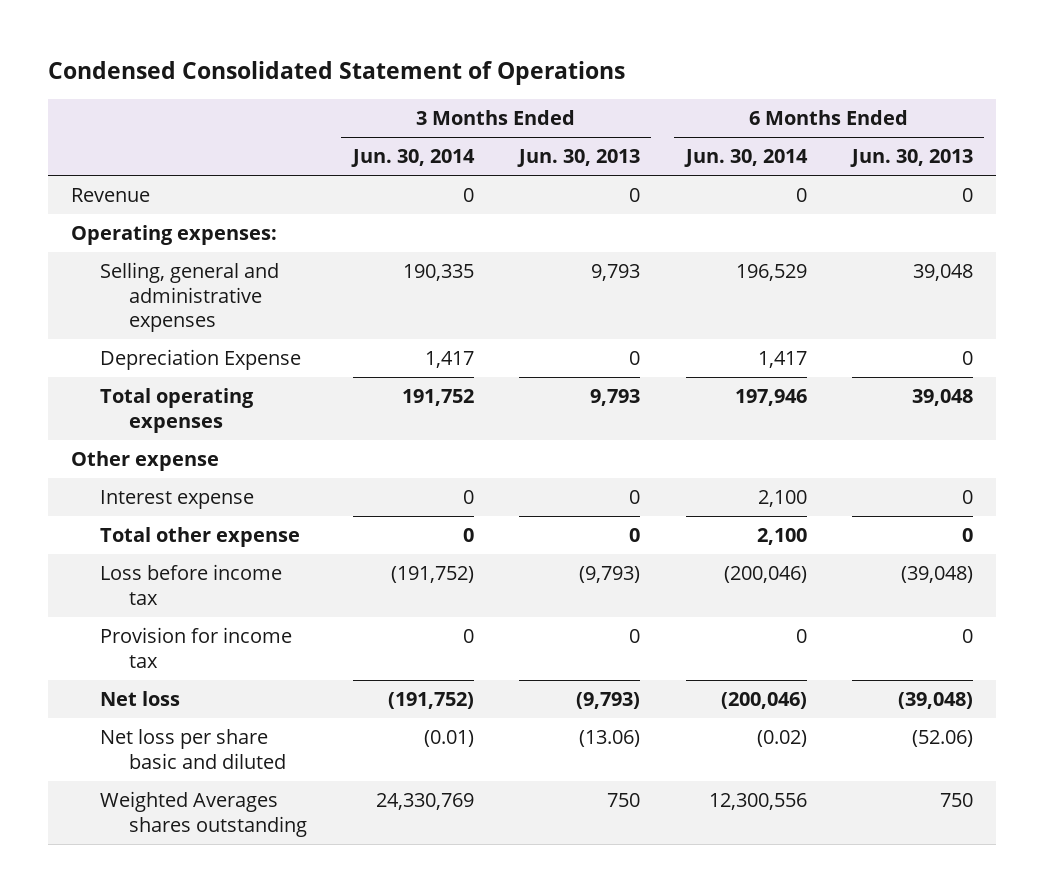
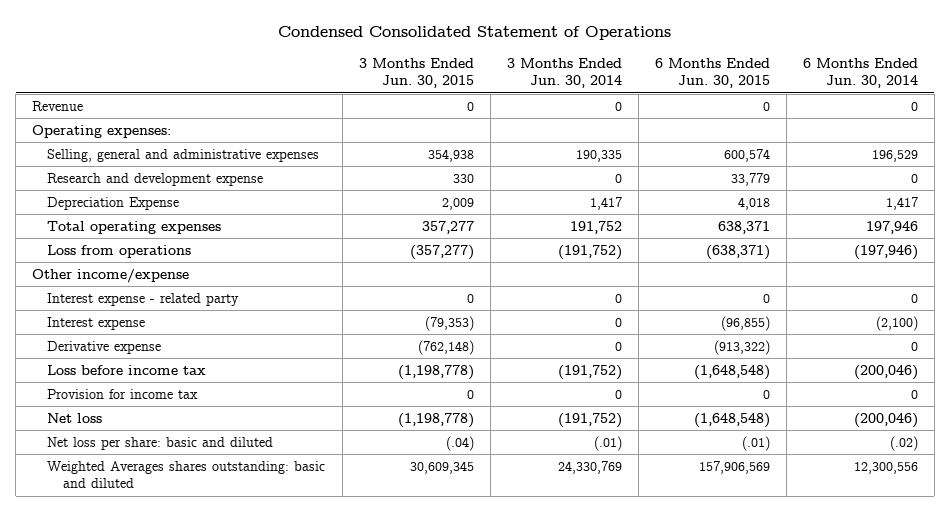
[517,149,641,168] Jun. 30, 2013 -> none
[850,149,974,168] Jun. 30, 2013 -> none
none -> [358,57,474,89] 3 Months Ended Jun. 30, 2015
none -> [654,57,770,89] 6 Months Ended Jun. 30, 2015
none -> [47,172,264,186] Research and development expense
[100,527,301,548] Total other expense -> none
none -> [47,244,192,258] Loss from operations
[70,451,219,472] Other expense -> [32,268,190,283] Other income/expense
none -> [47,292,240,306] Interest expense - related party
[757,490,807,508] 2,100 -> [875,315,918,331] (2,100)
none -> [47,340,162,354] Derivative expense
[100,729,287,769] Net loss per share basic and diluted -> [47,436,274,450] Net loss per share: basic and diluted
[423,730,474,748] (0.01) -> [593,435,622,451] (.01)
[756,730,807,748] (0.02) -> [889,435,918,451] (.02)
[100,791,308,837] Weighted Averages shares outstanding -> [47,460,326,489] Weighted Averages shares outstanding: basic and diluted

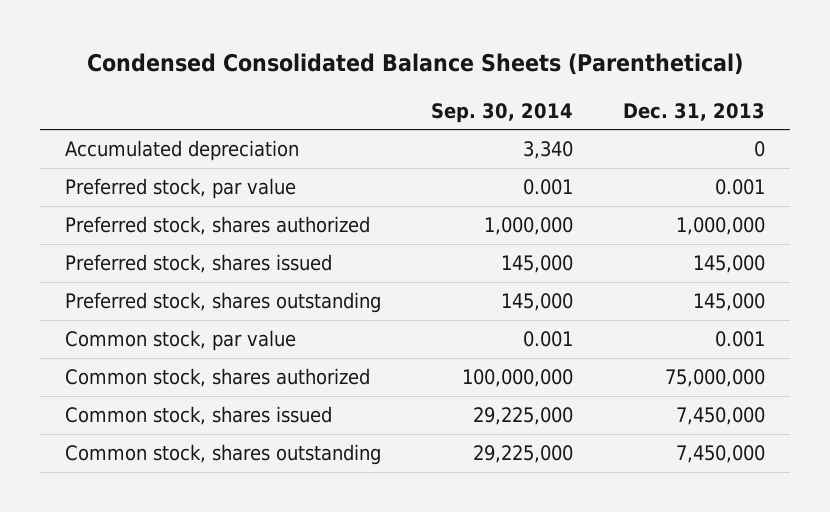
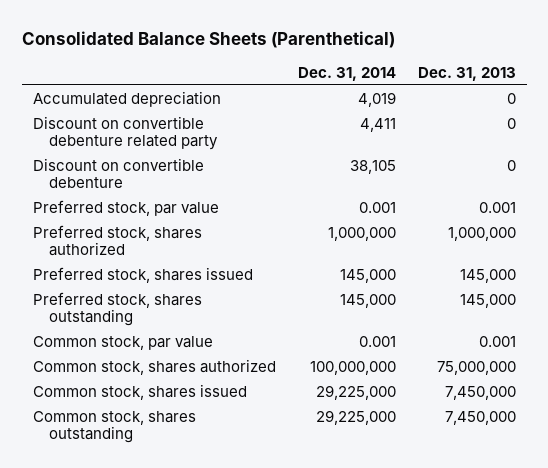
[86,53,743,76] Condensed Consolidated Balance Sheets (Parenthetical) -> [21,30,395,48] Consolidated Balance Sheets (Parenthetical)
[430,102,573,123] Sep. 30, 2014 -> none
none -> [297,66,396,81] Dec. 31, 2014
none -> [32,115,218,151] Discount on convertible debenture related party
none -> [32,157,204,189] Discount on convertible debenture

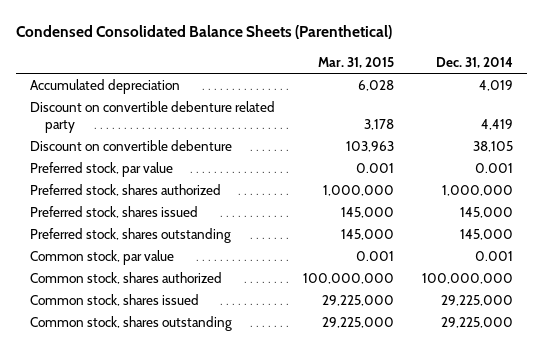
[21,30,395,48] Consolidated Balance Sheets (Parenthetical) -> [15,25,392,40] Condensed Consolidated Balance Sheets (Parenthetical)
[417,66,516,81] Dec. 31, 2013 -> none
none -> [318,56,395,68] Mar. 31, 2015
[359,117,396,132] 4,411 -> [481,118,514,130] 4,419

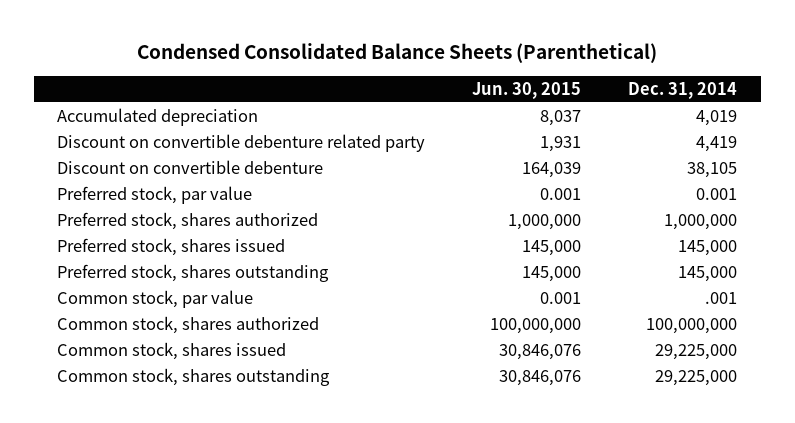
[318,56,395,68] Mar. 31, 2015 -> none
none -> [472,81,582,99] Jun. 30, 2015
[475,250,514,261] 0.001 -> [705,292,738,305] .001

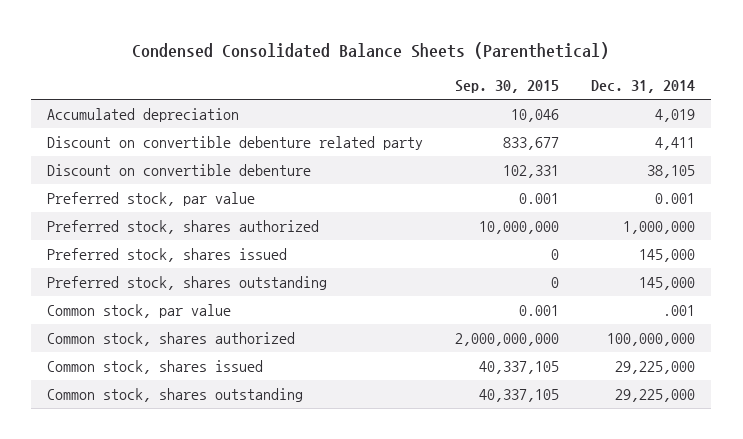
[472,81,582,99] Jun. 30, 2015 -> none
none -> [455,80,560,94] Sep. 30, 2015
[696,136,738,153] 4,419 -> [655,137,696,151] 4,411

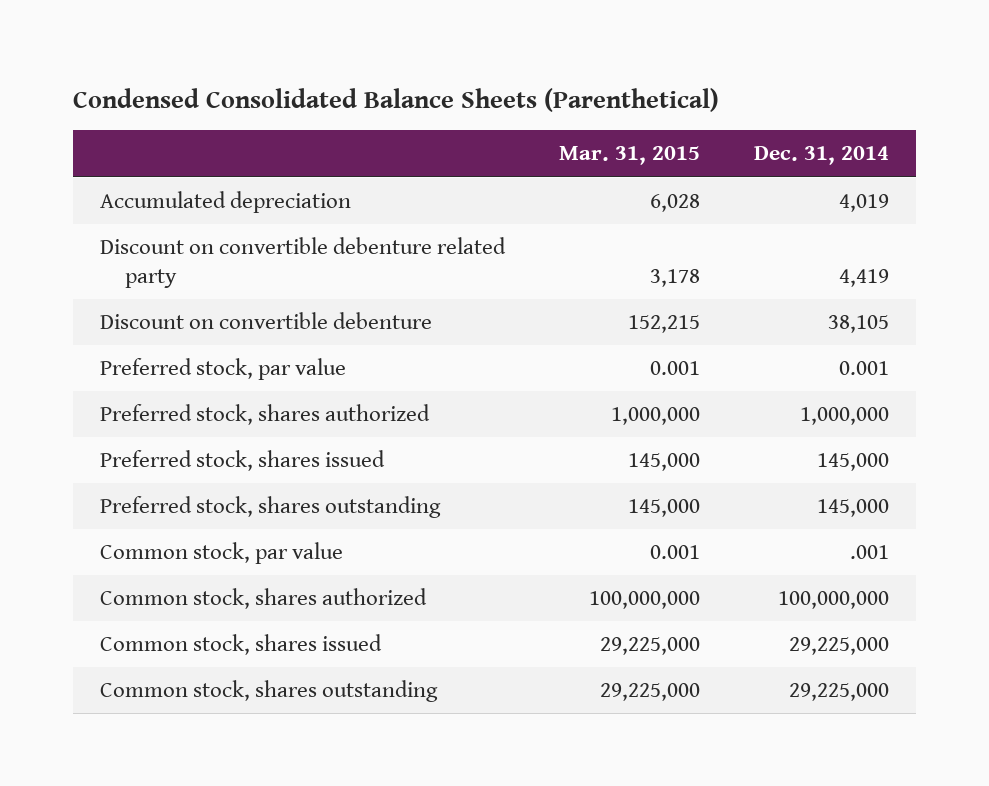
[455,80,560,94] Sep. 30, 2015 -> none
none -> [559,146,701,166] Mar. 31, 2015
[655,137,696,151] 4,411 -> [839,268,890,287] 4,419

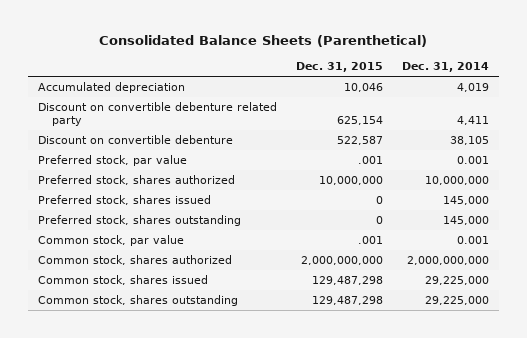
[73,88,720,113] Condensed Consolidated Balance Sheets (Parenthetical) -> [99,34,428,47] Consolidated Balance Sheets (Parenthetical)
[559,146,701,166] Mar. 31, 2015 -> none
none -> [295,62,383,73] Dec. 31, 2015
[839,268,890,287] 4,419 -> [457,116,490,126] 4,411
[800,407,890,426] 1,000,000 -> [425,176,490,186] 10,000,000
[850,545,890,560] .001 -> [457,236,490,245] 0.001
[778,591,890,610] 100,000,000 -> [407,256,490,266] 2,000,000,000

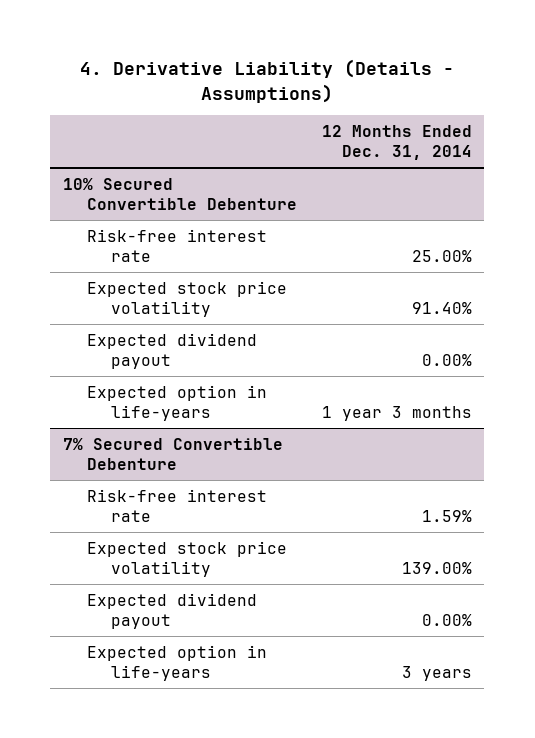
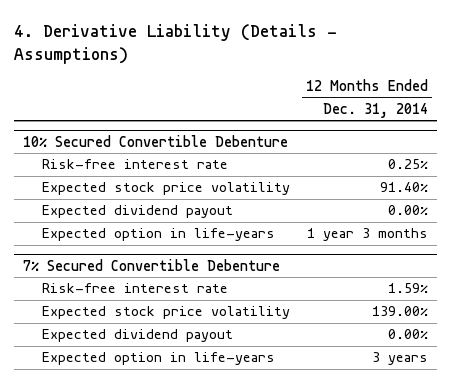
[411,249,472,262] 25.00% -> [388,159,429,170] 0.25%

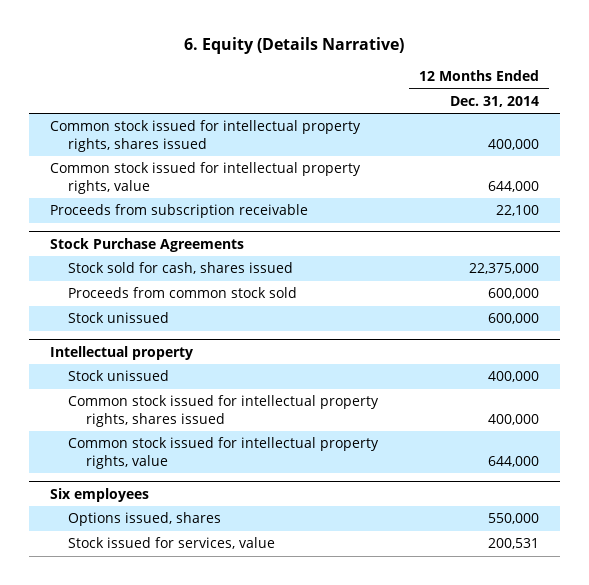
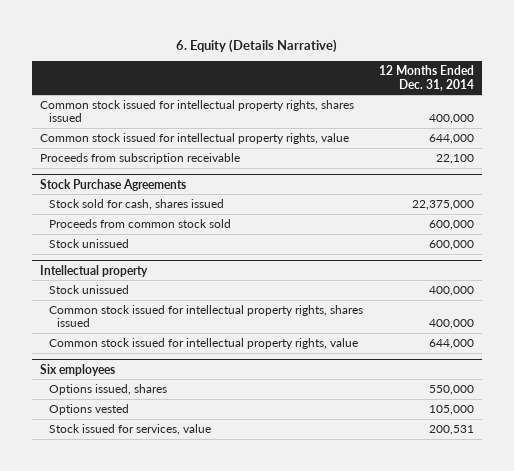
none -> [48,403,129,415] Options vested

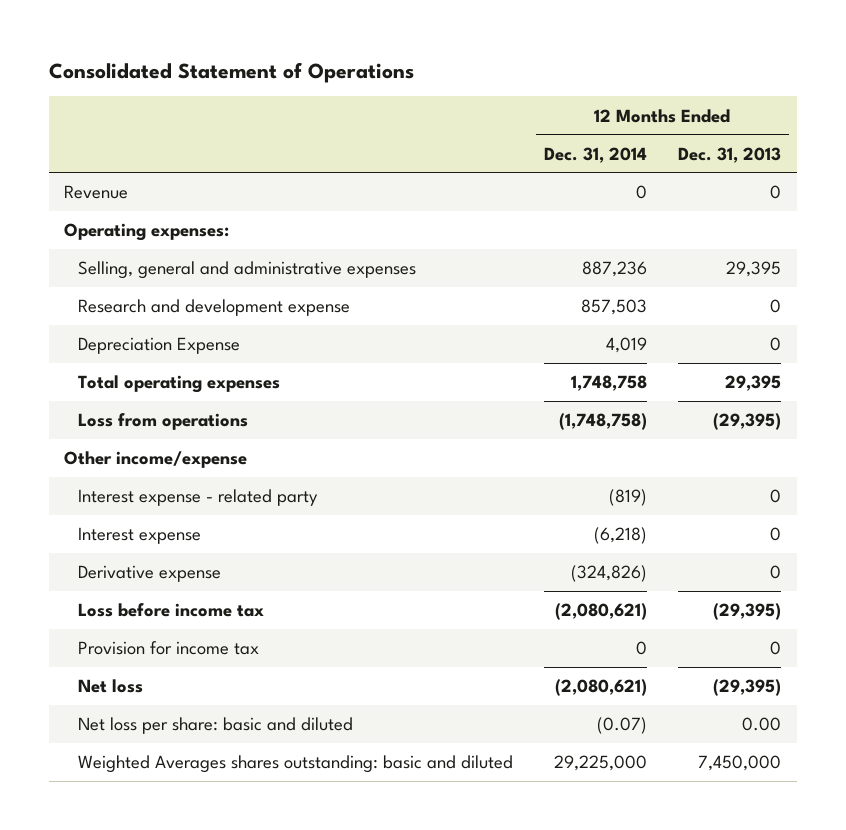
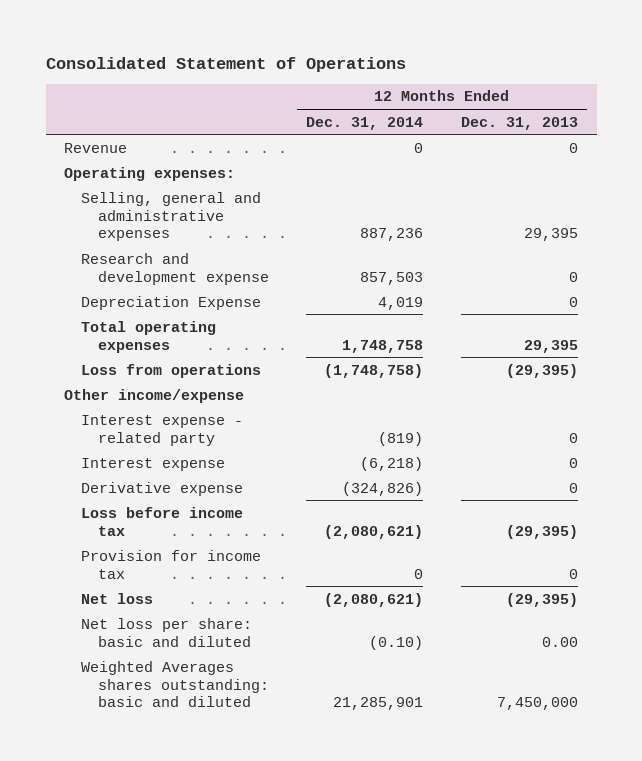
[596,717,647,735] (0.07) -> [369,635,424,650] (0.10)
[553,755,647,772] 29,225,000 -> [333,697,424,711] 21,285,901

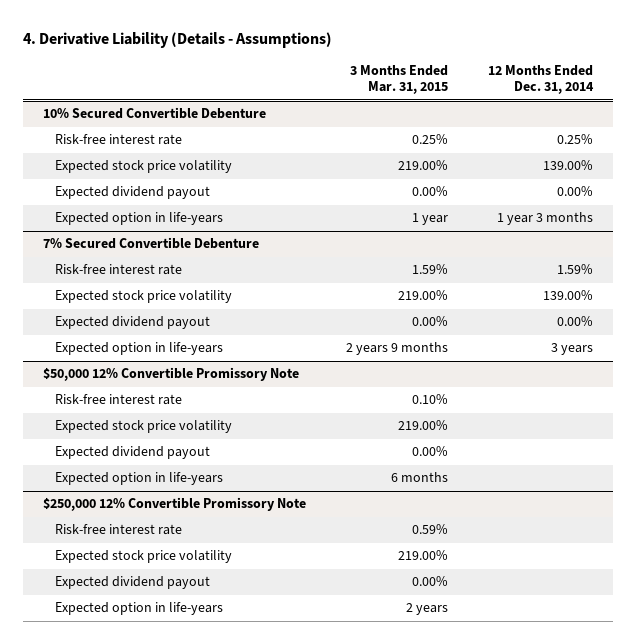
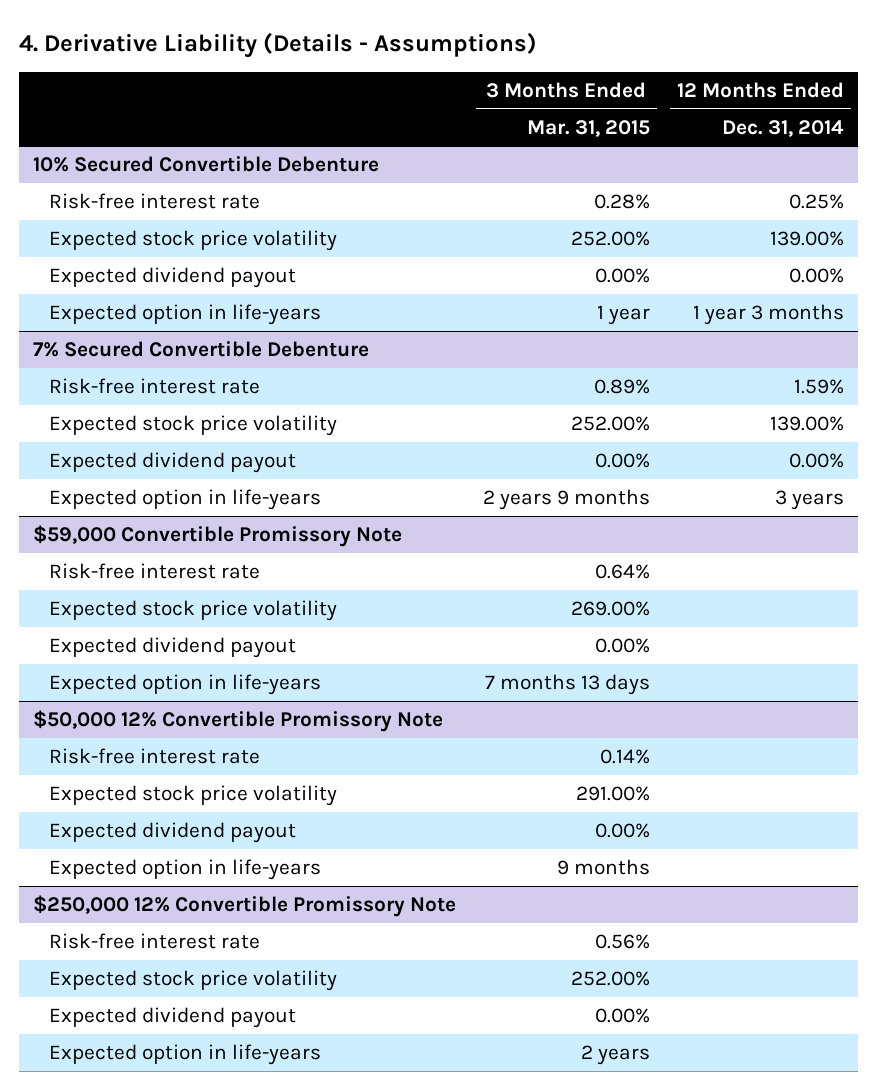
[411,134,448,145] 0.25% -> [593,193,650,209] 0.28%
[397,160,448,171] 219.00% -> [570,230,650,246] 252.00%
[411,264,448,275] 1.59% -> [593,378,650,394] 0.89%
[397,290,448,301] 219.00% -> [570,415,650,431] 252.00%
none -> [32,524,402,547] $59,000 Convertible Promissory Note
none -> [49,562,261,579] Risk-free interest rate
none -> [49,599,338,621] Expected stock price volatility
none -> [49,636,297,658] Expected dividend payout
none -> [49,673,322,695] Expected option in life-years
[411,394,448,405] 0.10% -> [599,748,650,764] 0.14%
[397,420,448,431] 219.00% -> [575,785,650,801] 291.00%
[390,472,448,483] 6 months -> [556,858,650,875] 9 months
[411,524,448,535] 0.59% -> [594,933,650,949] 0.56%
[397,550,448,561] 219.00% -> [570,970,650,986] 252.00%

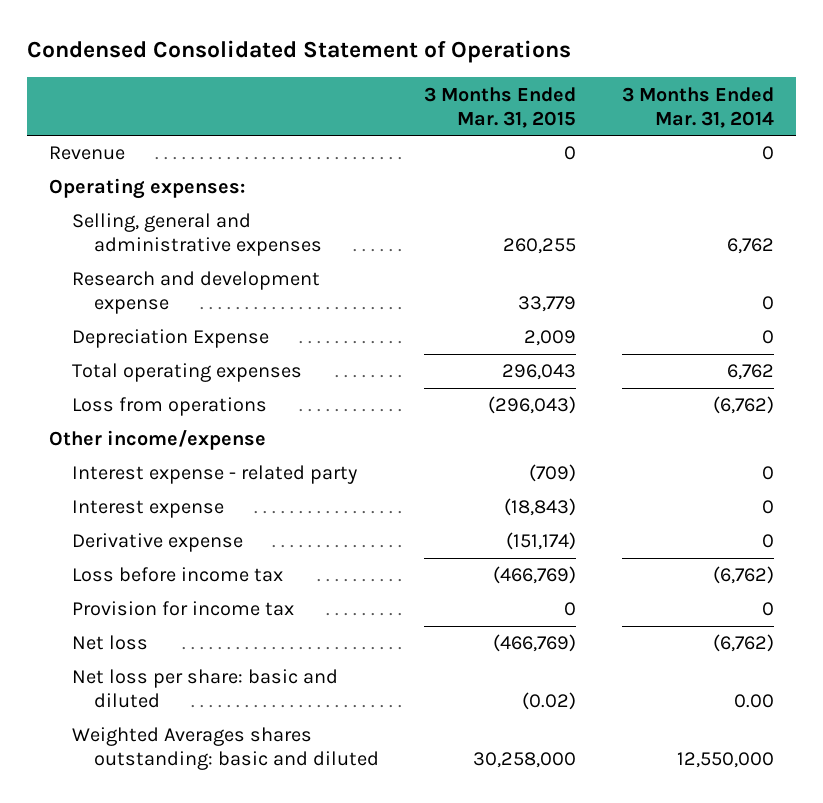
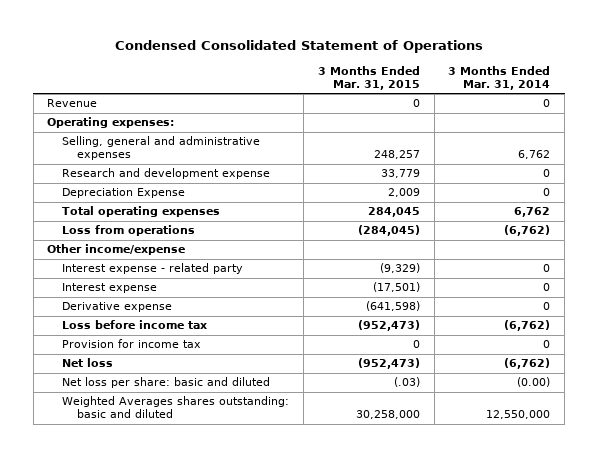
[503,238,577,255] 260,255 -> [373,150,420,160] 248,257
[502,364,577,381] 296,043 -> [367,207,420,218] 284,045
[488,396,577,415] (296,043) -> [357,225,420,237] (284,045)
[529,464,577,483] (709) -> [379,263,420,274] (9,329)
[504,498,577,517] (18,843) -> [372,282,420,293] (17,501)
[506,532,577,551] (151,174) -> [365,301,420,312] (641,598)
[493,566,577,585] (466,769) -> [357,320,420,332] (952,473)
[493,634,577,653] (466,769) -> [357,358,420,370] (952,473)
[522,692,577,711] (0.02) -> [393,377,420,388] (.03)
[733,694,774,709] 0.00 -> [517,377,551,388] (0.00)

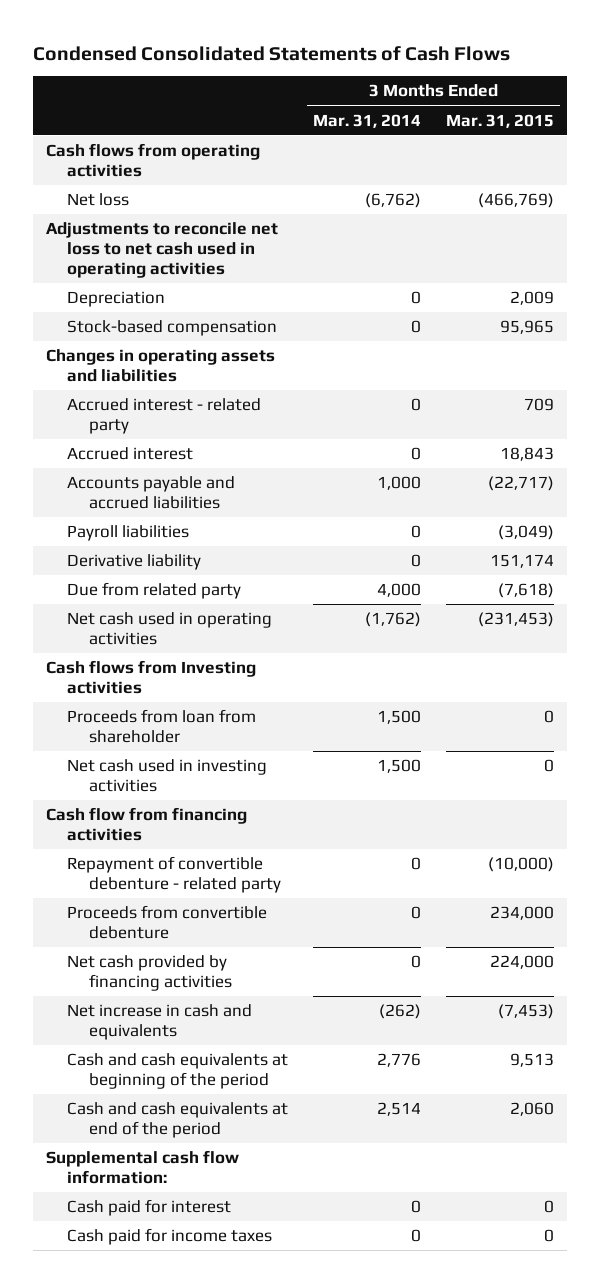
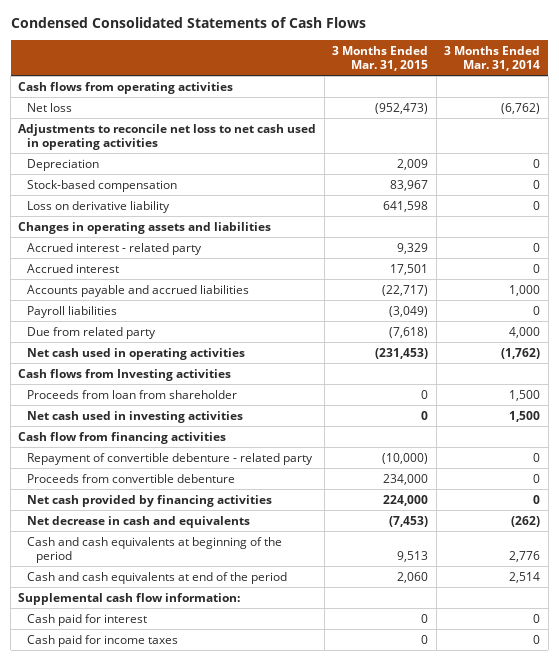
[478,193,555,209] (466,769) -> [375,102,429,114] (952,473)
[500,320,555,335] 95,965 -> [390,179,429,191] 83,967
none -> [27,200,171,213] Loss on derivative liability
[524,398,555,412] 709 -> [397,242,429,254] 9,329
[500,447,555,462] 18,843 -> [390,263,429,275] 17,501
[67,554,202,571] Derivative liability -> none
[67,1004,253,1041] Net increase in cash and equivalents -> [27,515,251,528] Net decrease in cash and equivalents

